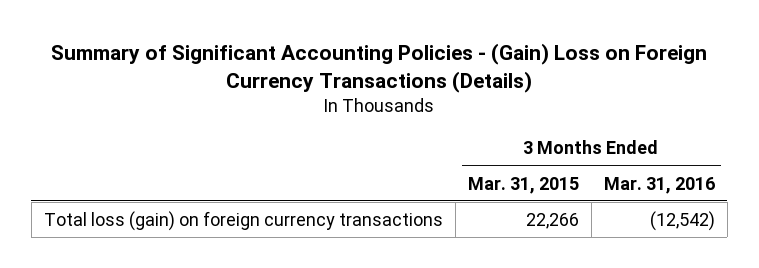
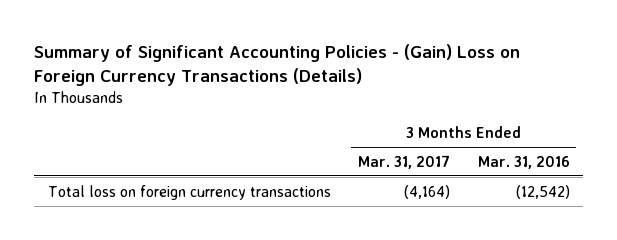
[467,176,579,194] Mar. 31, 2015 -> none
none -> [358,154,451,169] Mar. 31, 2017
[43,211,443,232] Total loss (gain) on foreign currency transactions -> [47,184,331,200] Total loss on foreign currency transactions

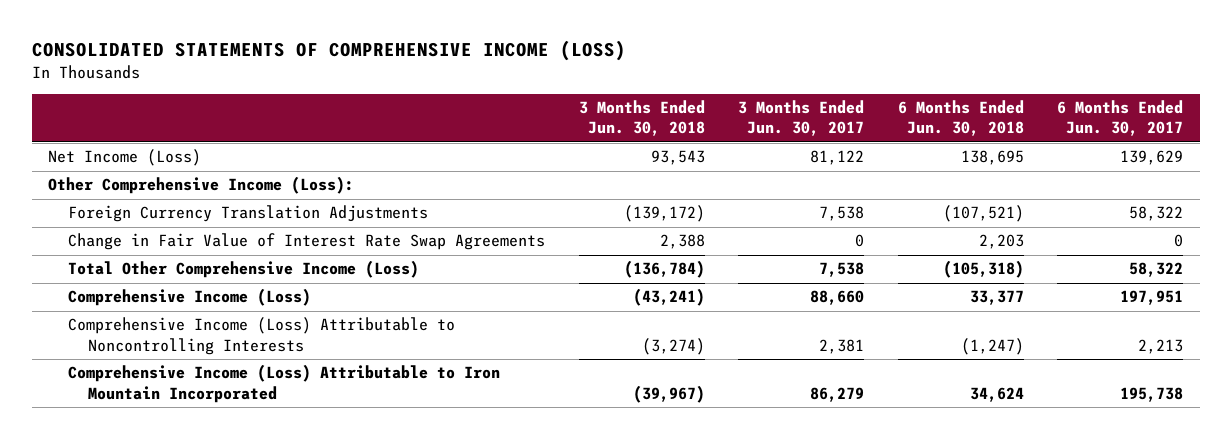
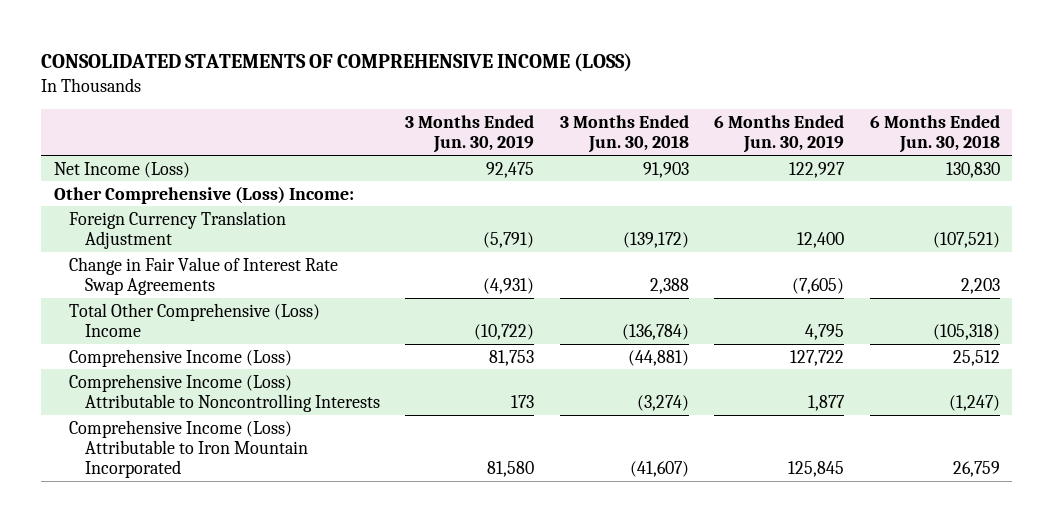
[738,100,865,137] 3 Months Ended Jun. 30, 2017 -> none
[1057,100,1184,137] 6 Months Ended Jun. 30, 2017 -> none
none -> [405,115,535,154] 3 Months Ended Jun. 30, 2019
none -> [714,115,845,154] 6 Months Ended Jun. 30, 2019
[650,150,705,166] 93,543 -> [642,161,689,178] 91,903
[960,150,1024,166] 138,695 -> [945,161,1000,178] 130,830
[48,176,355,195] Other Comprehensive Income (Loss): -> [53,185,354,204] Other Comprehensive (Loss) Income:
[68,205,429,223] Foreign Currency Translation Adjustments -> [69,210,287,249] Foreign Currency Translation Adjustment
[68,260,420,279] Total Other Comprehensive Income (Loss) -> [69,302,321,337] Total Other Comprehensive (Loss) Income
[632,288,705,307] (43,241) -> [627,349,689,366] (44,881)
[969,290,1024,306] 33,377 -> [952,349,1000,366] 25,512
[632,384,705,403] (39,967) -> [629,461,689,478] (41,607)
[969,386,1024,402] 34,624 -> [952,461,1000,478] 26,759

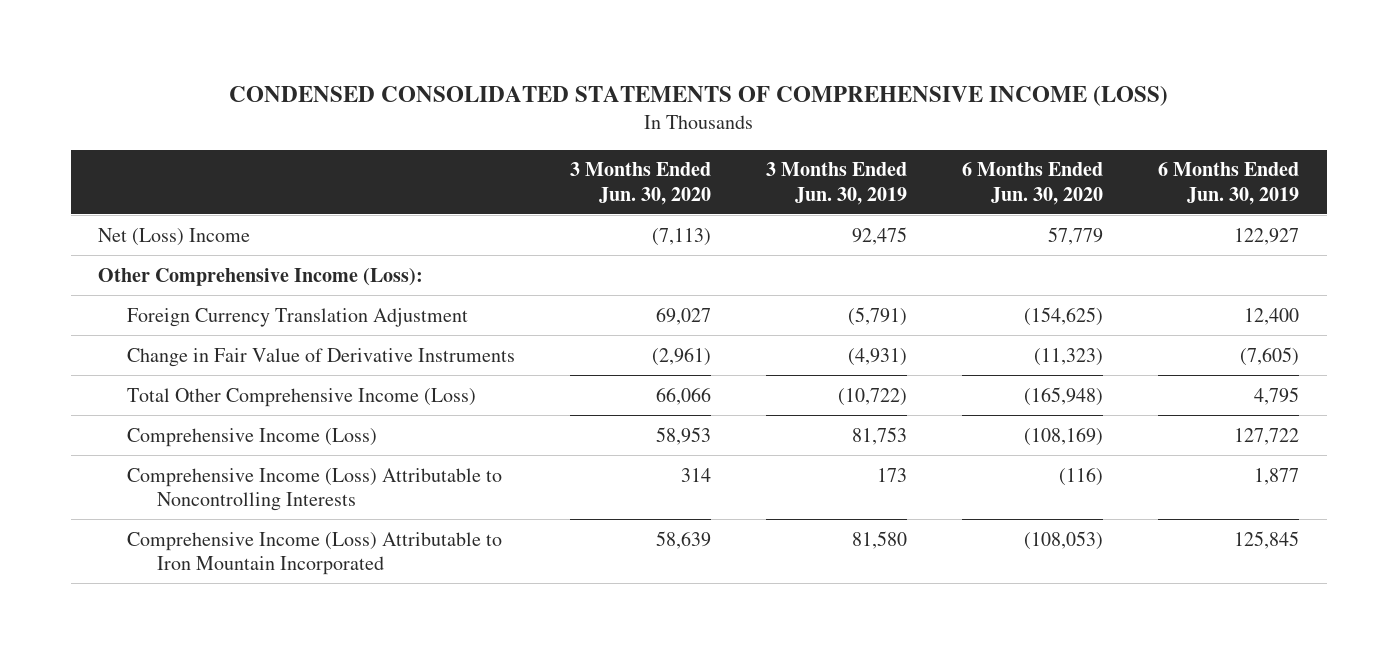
[41,53,633,73] CONSOLIDATED STATEMENTS OF COMPREHENSIVE INCOME (LOSS) -> [228,86,1168,107] CONDENSED CONSOLIDATED STATEMENTS OF COMPREHENSIVE INCOME (LOSS)
[559,115,689,154] 3 Months Ended Jun. 30, 2018 -> none
[869,115,1000,154] 6 Months Ended Jun. 30, 2018 -> none
none -> [570,162,712,205] 3 Months Ended Jun. 30, 2020
none -> [962,162,1104,205] 6 Months Ended Jun. 30, 2020
[53,161,190,178] Net Income (Loss) -> [98,227,251,246] Net (Loss) Income
[53,185,354,204] Other Comprehensive (Loss) Income: -> [98,267,424,286] Other Comprehensive Income (Loss):
[69,256,339,295] Change in Fair Value of Interest Rate Swap Agreements -> [127,347,516,367] Change in Fair Value of Derivative Instruments
[69,302,321,337] Total Other Comprehensive (Loss) Income -> [127,387,477,407] Total Other Comprehensive Income (Loss)

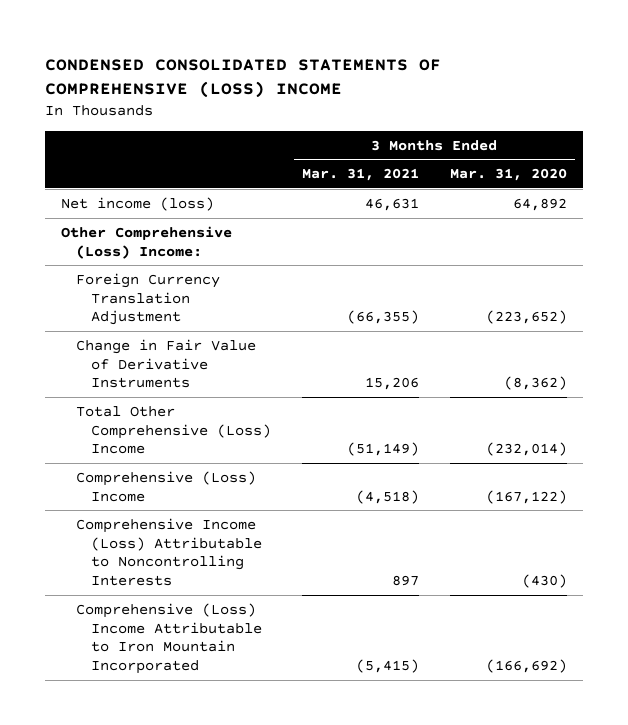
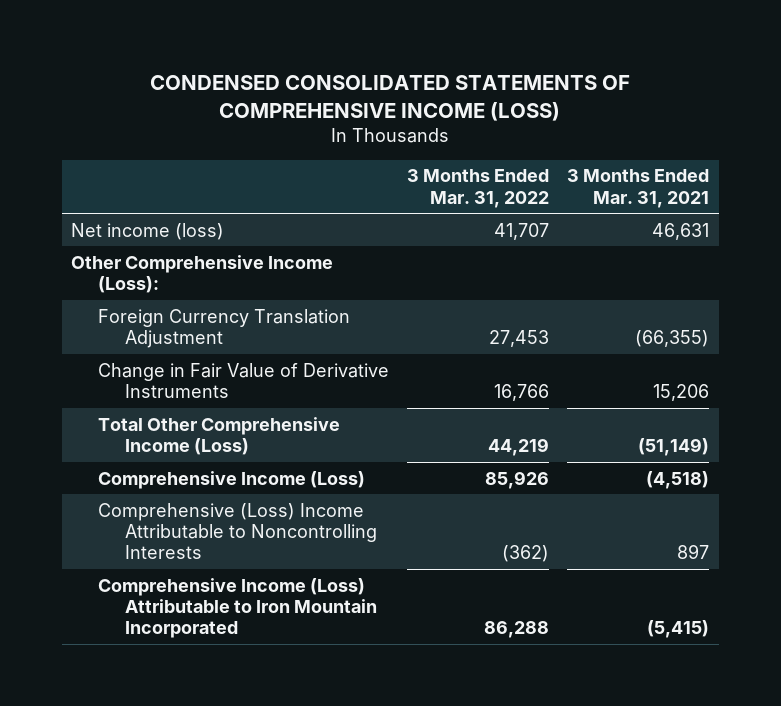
[45,58,442,98] CONDENSED CONSOLIDATED STATEMENTS OF COMPREHENSIVE (LOSS) INCOME -> [150,74,631,121] CONDENSED CONSOLIDATED STATEMENTS OF COMPREHENSIVE INCOME (LOSS)
[450,168,568,182] Mar. 31, 2020 -> none
none -> [407,169,550,208] 3 Months Ended Mar. 31, 2022
[60,225,232,259] Other Comprehensive (Loss) Income: -> [71,254,334,293] Other Comprehensive Income (Loss):
[75,405,271,455] Total Other Comprehensive (Loss) Income -> [97,416,340,455] Total Other Comprehensive Income (Loss)
[75,470,256,502] Comprehensive (Loss) Income -> [97,470,365,489] Comprehensive Income (Loss)
[75,517,262,587] Comprehensive Income (Loss) Attributable to Noncontrolling Interests -> [97,502,377,560] Comprehensive (Loss) Income Attributable to Noncontrolling Interests
[75,602,262,675] Comprehensive (Loss) Income Attributable to Iron Mountain Incorporated -> [97,577,377,639] Comprehensive Income (Loss) Attributable to Iron Mountain Incorporated

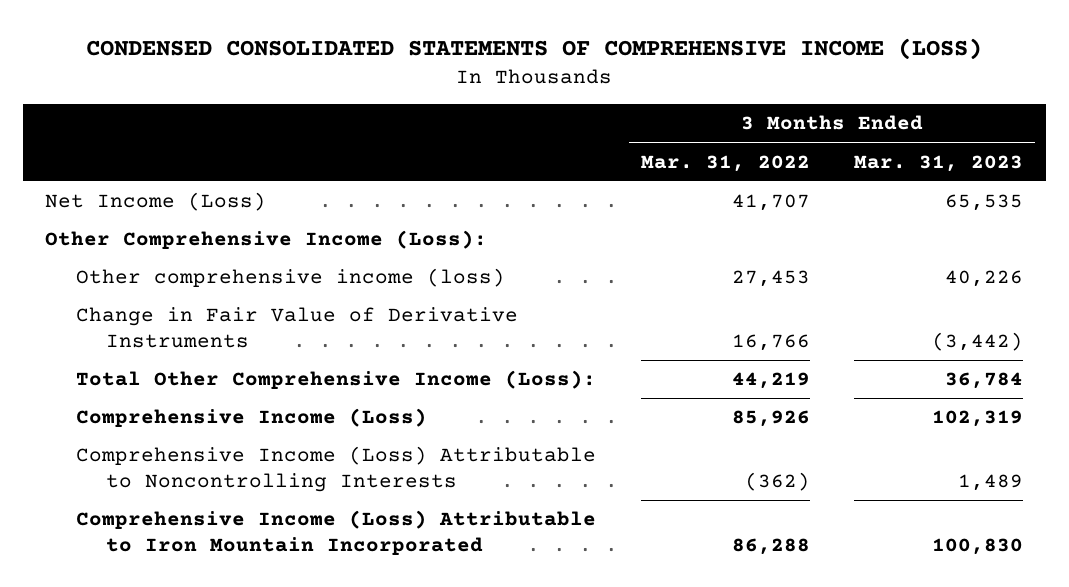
[567,169,710,208] 3 Months Ended Mar. 31, 2021 -> none
none -> [854,154,1024,172] Mar. 31, 2023
[71,222,225,240] Net income (loss) -> [45,192,267,212] Net Income (Loss)
[97,308,350,348] Foreign Currency Translation Adjustment -> [75,268,505,288] Other comprehensive income (loss)
[97,416,340,455] Total Other Comprehensive Income (Loss) -> [75,370,596,390] Total Other Comprehensive Income (Loss):
[97,502,377,560] Comprehensive (Loss) Income Attributable to Noncontrolling Interests -> [75,446,596,493] Comprehensive Income (Loss) Attributable to Noncontrolling Interests

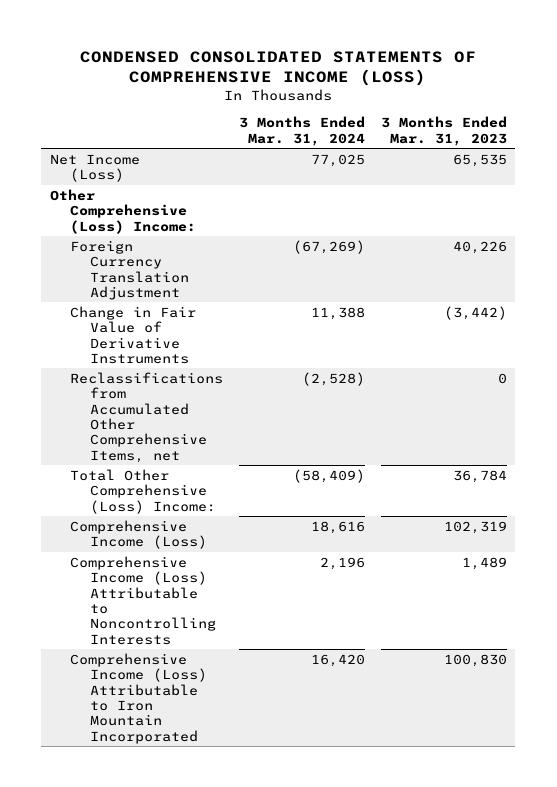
[640,154,810,172] Mar. 31, 2022 -> none
none -> [238,116,365,146] 3 Months Ended Mar. 31, 2024
[45,230,488,250] Other Comprehensive Income (Loss): -> [49,188,196,234] Other Comprehensive (Loss) Income:
[75,268,505,288] Other comprehensive income (loss) -> [69,239,189,300] Foreign Currency Translation Adjustment
none -> [69,371,223,463] Reclassifications from Accumulated Other Comprehensive Items, net
[75,370,596,390] Total Other Comprehensive Income (Loss): -> [69,468,216,514] Total Other Comprehensive (Loss) Income:

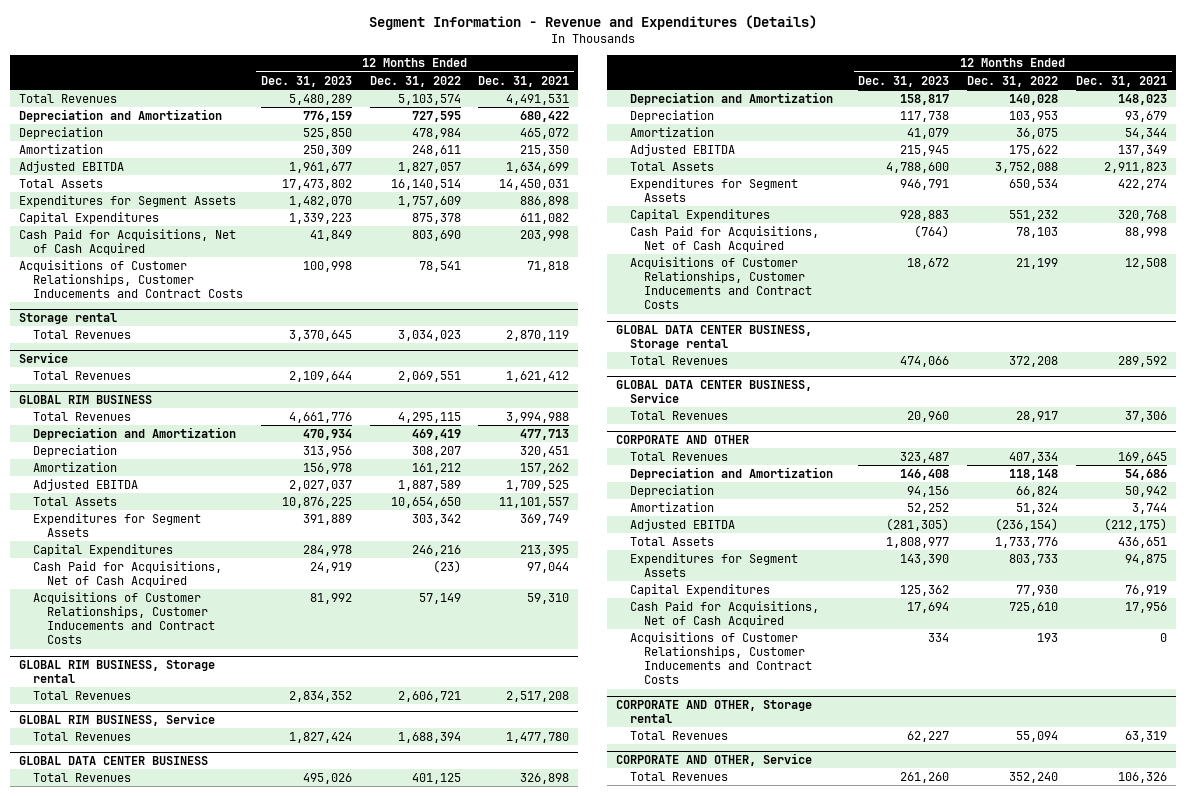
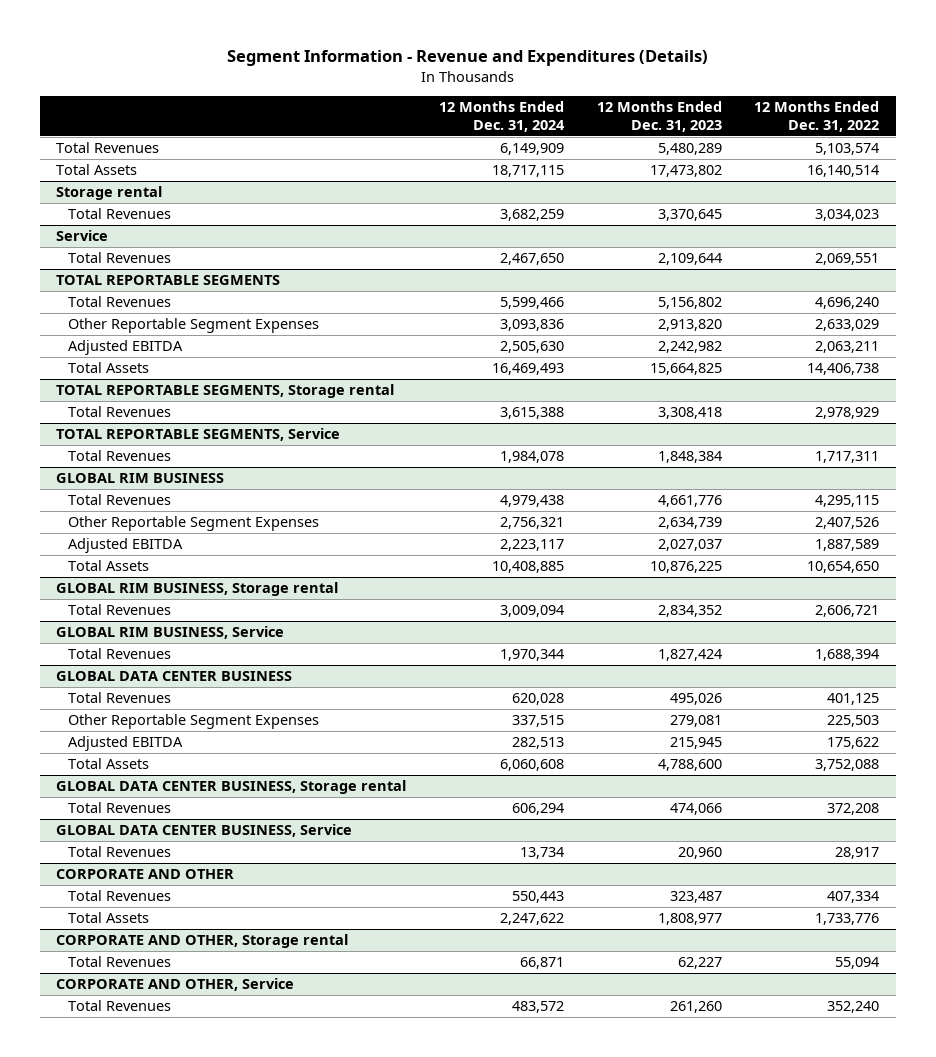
[478,75,570,87] Dec. 31, 2021 -> none
none -> [438,101,565,132] 12 Months Ended Dec. 31, 2024
[18,108,222,122] Depreciation and Amortization -> none
[18,126,103,139] Depreciation -> none
[18,143,103,154] Amortization -> none
[18,160,124,173] Adjusted EBITDA -> none
[18,194,236,207] Expenditures for Segment Assets -> none
[18,211,159,224] Capital Expenditures -> none
[18,228,236,255] Cash Paid for Acquisitions, Net of Cash Acquired -> none
[18,259,243,299] Acquisitions of Customer Relationships, Customer Inducements and Contract Costs -> none
none -> [56,275,281,286] TOTAL REPORTABLE SEGMENTS
none -> [67,296,171,308] Total Revenues
none -> [67,318,319,334] Other Reportable Segment Expenses
none -> [67,340,183,356] Adjusted EBITDA
none -> [67,362,149,374] Total Assets
none -> [56,384,395,399] TOTAL REPORTABLE SEGMENTS, Storage rental
none -> [67,406,171,418] Total Revenues
none -> [56,428,341,442] TOTAL REPORTABLE SEGMENTS, Service
none -> [67,450,171,462] Total Revenues
[32,426,236,440] Depreciation and Amortization -> none
[32,444,117,457] Depreciation -> none
[32,461,117,472] Amortization -> none
none -> [67,516,319,532] Other Reportable Segment Expenses
[32,512,201,537] Expenditures for Segment Assets -> none
[32,543,173,556] Capital Expenditures -> none
[32,560,222,587] Cash Paid for Acquisitions, Net of Cash Acquired -> none
[32,591,215,645] Acquisitions of Customer Relationships, Customer Inducements and Contract Costs -> none
[630,91,834,105] Depreciation and Amortization -> none
[630,109,715,122] Depreciation -> none
[630,126,715,137] Amortization -> none
none -> [67,714,319,730] Other Reportable Segment Expenses
[630,177,799,202] Expenditures for Segment Assets -> none
[630,208,771,221] Capital Expenditures -> none
[630,225,820,252] Cash Paid for Acquisitions, Net of Cash Acquired -> none
[630,256,813,310] Acquisitions of Customer Relationships, Customer Inducements and Contract Costs -> none
[630,466,834,480] Depreciation and Amortization -> none
[630,484,715,497] Depreciation -> none
[630,501,715,512] Amortization -> none
[630,518,736,531] Adjusted EBITDA -> none
[630,552,799,577] Expenditures for Segment Assets -> none
[630,583,771,596] Capital Expenditures -> none
[630,600,820,627] Cash Paid for Acquisitions, Net of Cash Acquired -> none
[630,631,813,685] Acquisitions of Customer Relationships, Customer Inducements and Contract Costs -> none

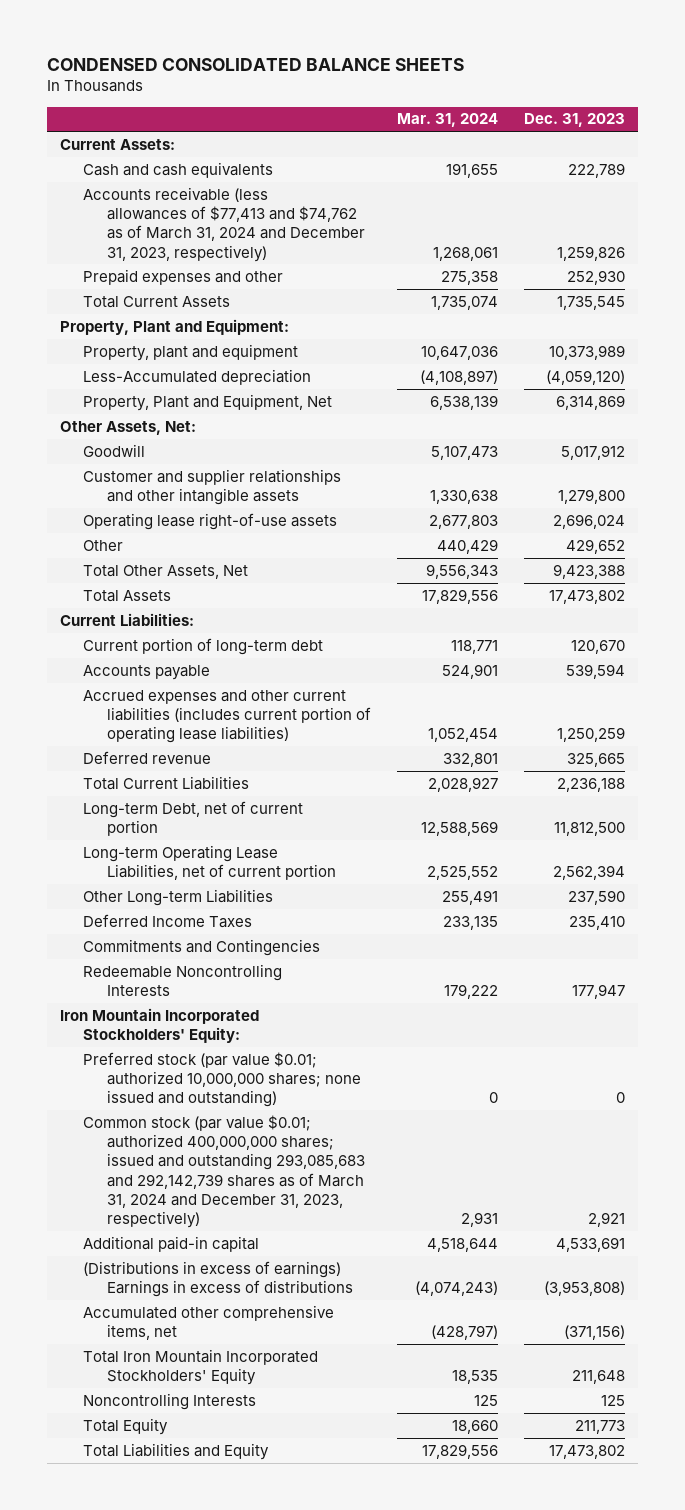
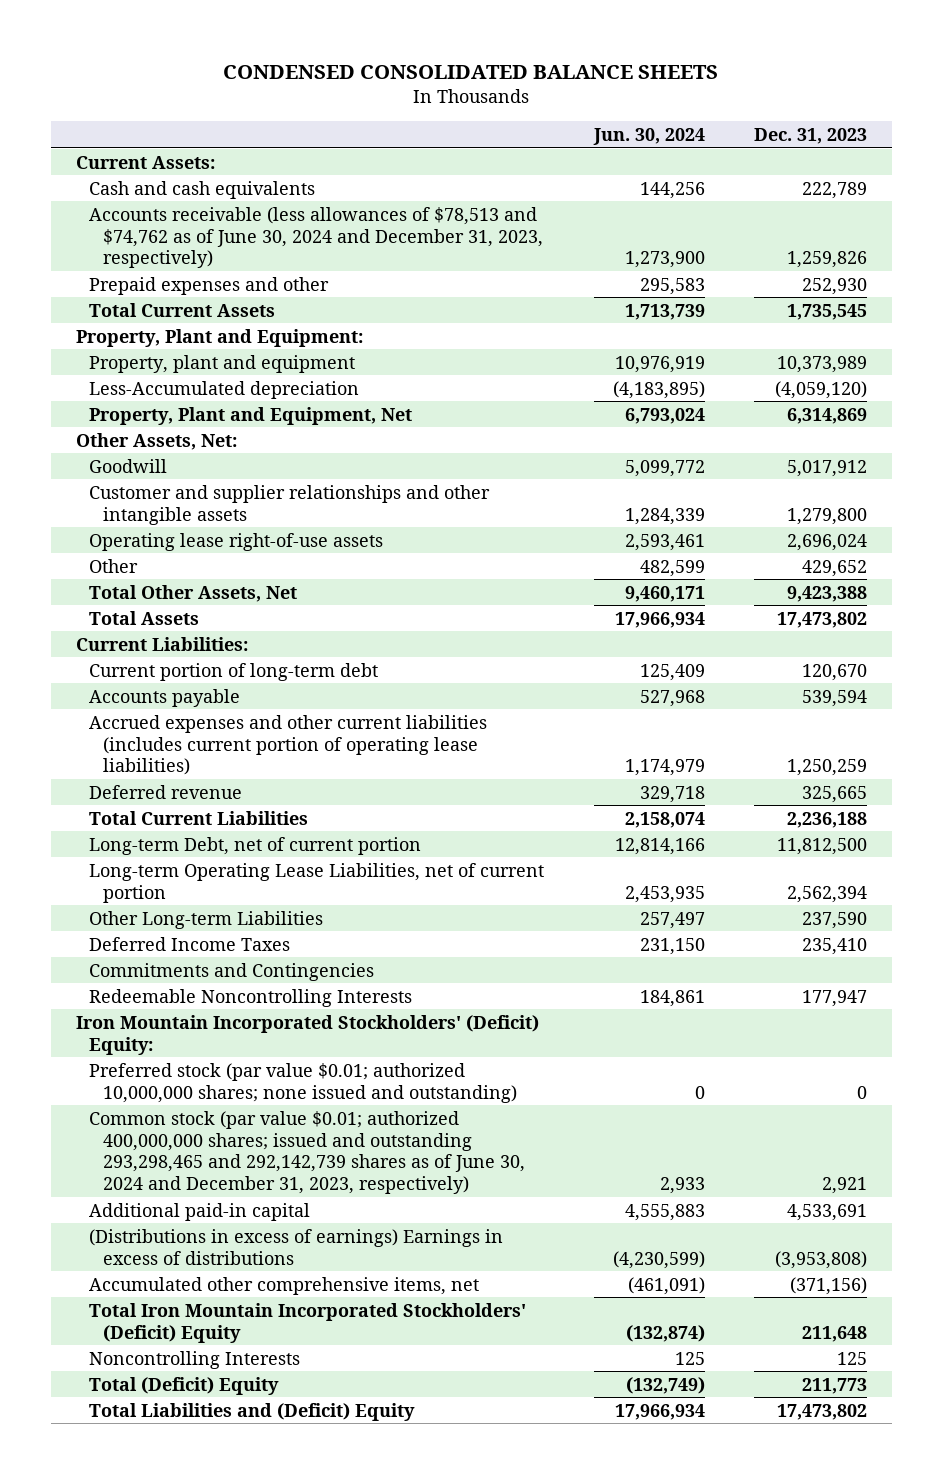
[396,113,498,128] Mar. 31, 2024 -> none
none -> [592,128,705,146] Jun. 30, 2024
[83,186,365,262] Accounts receivable (less allowances of $77,413 and $74,762 as of March 31, 2024 and December 31, 2023, respectively) -> [89,206,543,269] Accounts receivable (less allowances of $78,513 and $74,762 as of June 30, 2024 and December 31, 2023, respectively)
[60,1007,260,1044] Iron Mountain Incorporated Stockholders' Equity: -> [75,1014,539,1055] Iron Mountain Incorporated Stockholders' (Deficit) Equity:
[83,1114,365,1228] Common stock (par value $0.01; authorized 400,000,000 shares; issued and outstanding 293,085,683 and 292,142,739 shares as of March 31, 2024 and December 31, 2023, respectively) -> [89,1110,525,1195] Common stock (par value $0.01; authorized 400,000,000 shares; issued and outstanding 293,298,465 and 292,142,739 shares as of June 30, 2024 and December 31, 2023, respectively)
[83,1348,319,1386] Total Iron Mountain Incorporated Stockholders' Equity -> [89,1302,527,1343] Total Iron Mountain Incorporated Stockholders' (Deficit) Equity
[83,1417,169,1435] Total Equity -> [89,1376,280,1395] Total (Deficit) Equity
[83,1442,270,1460] Total Liabilities and Equity -> [89,1402,416,1421] Total Liabilities and (Deficit) Equity

